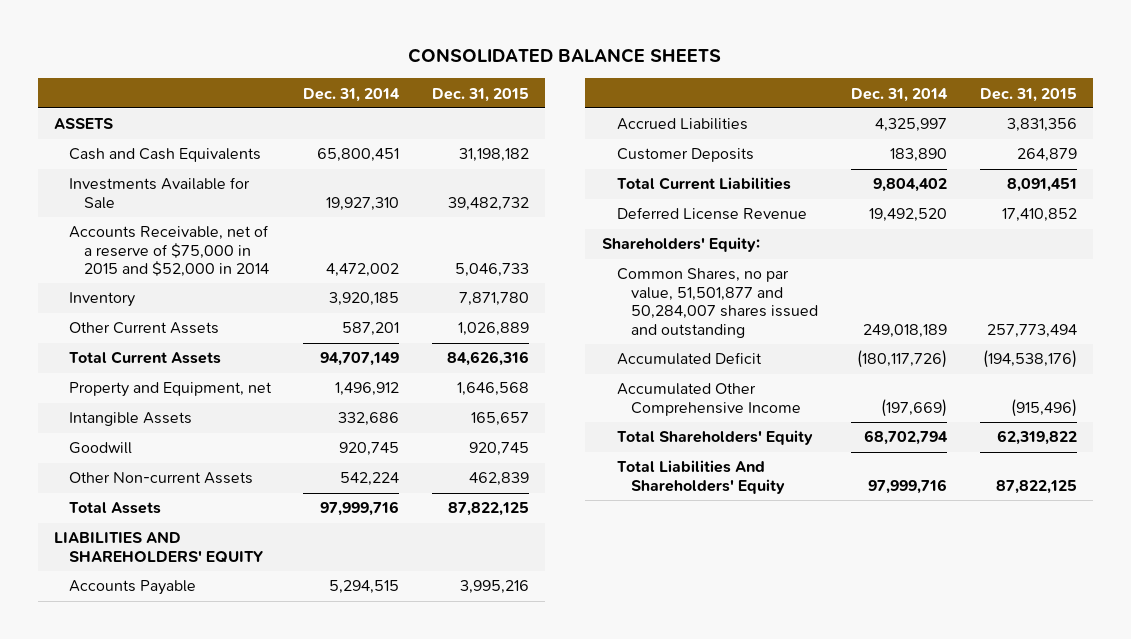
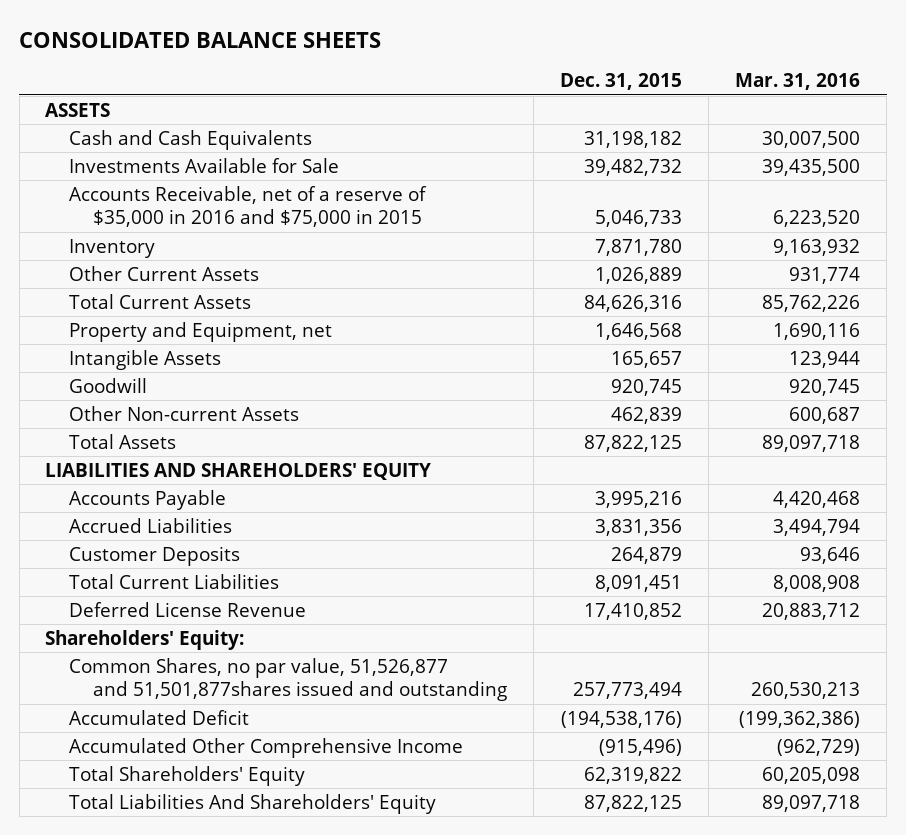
[303,87,401,102] Dec. 31, 2014 -> none
none -> [735,73,861,91] Mar. 31, 2016
[68,225,269,278] Accounts Receivable, net of a reserve of $75,000 in 2015 and $52,000 in 2014 -> [69,185,428,228] Accounts Receivable, net of a reserve of $35,000 in 2016 and $75,000 in 2015
[616,268,819,338] Common Shares, no par value, 51,501,877 and 50,284,007 shares issued and outstanding -> [69,657,508,702] Common Shares, no par value, 51,526,877 and 51,501,877shares issued and outstanding

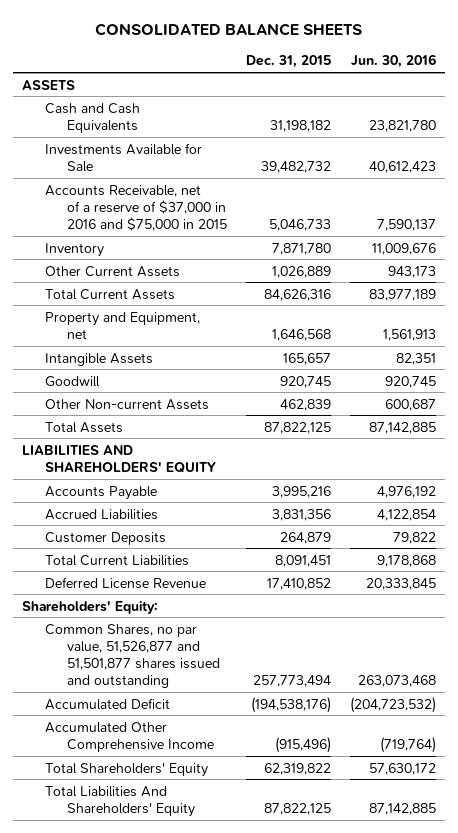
[735,73,861,91] Mar. 31, 2016 -> none
none -> [350,54,436,69] Jun. 30, 2016
[69,185,428,228] Accounts Receivable, net of a reserve of $35,000 in 2016 and $75,000 in 2015 -> [44,184,228,231] Accounts Receivable, net of a reserve of $37,000 in 2016 and $75,000 in 2015
[69,657,508,702] Common Shares, no par value, 51,526,877 and 51,501,877shares issued and outstanding -> [44,623,221,688] Common Shares, no par value, 51,526,877 and 51,501,877 shares issued and outstanding

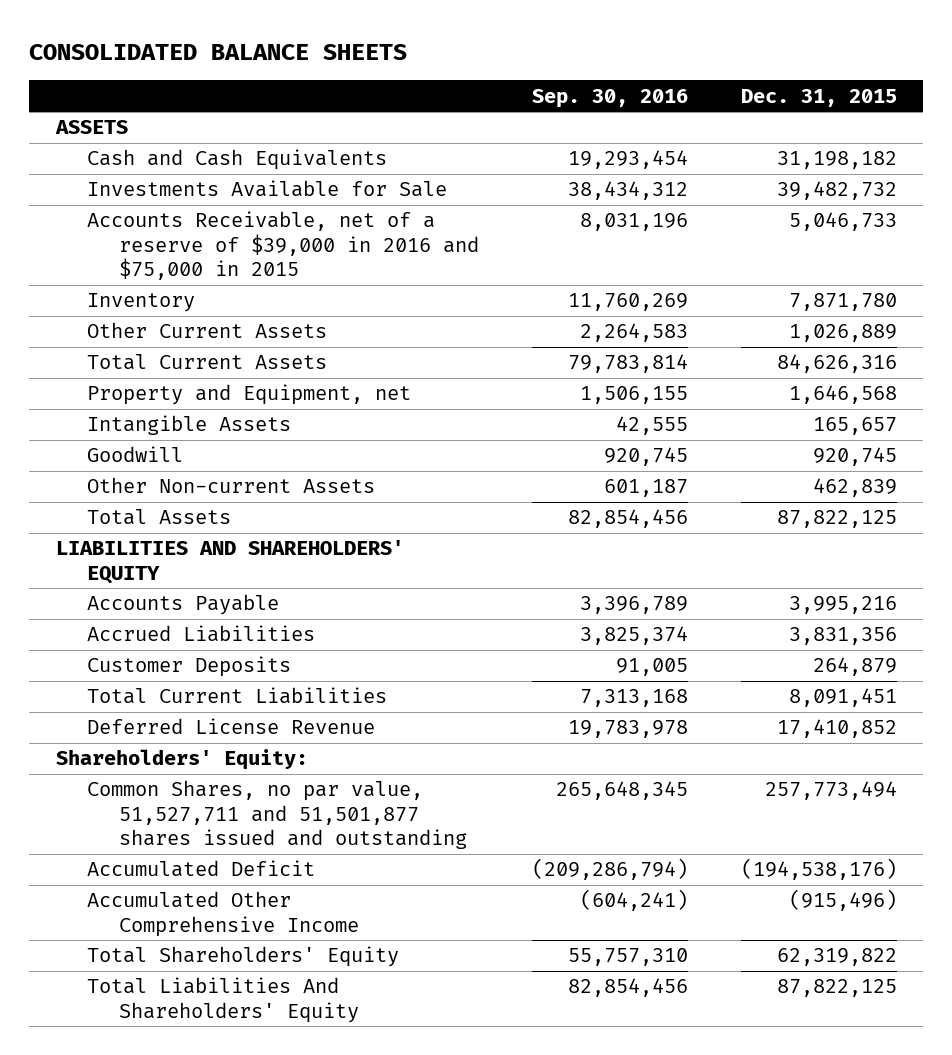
[350,54,436,69] Jun. 30, 2016 -> none
none -> [532,88,689,108] Sep. 30, 2016
[44,184,228,231] Accounts Receivable, net of a reserve of $37,000 in 2016 and $75,000 in 2015 -> [87,211,480,281] Accounts Receivable, net of a reserve of $39,000 in 2016 and $75,000 in 2015
[44,623,221,688] Common Shares, no par value, 51,526,877 and 51,501,877 shares issued and outstanding -> [87,780,468,850] Common Shares, no par value, 51,527,711 and 51,501,877 shares issued and outstanding

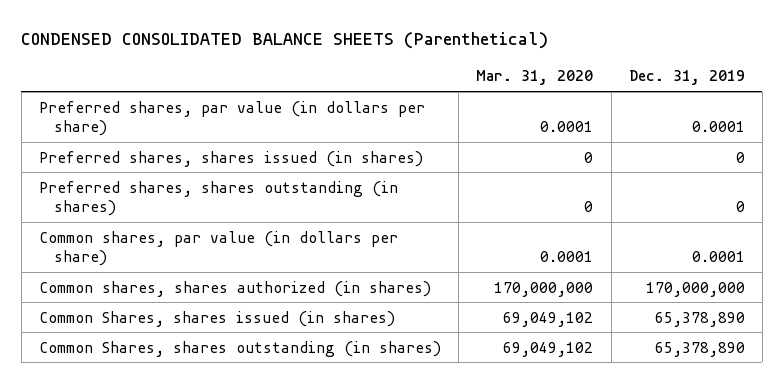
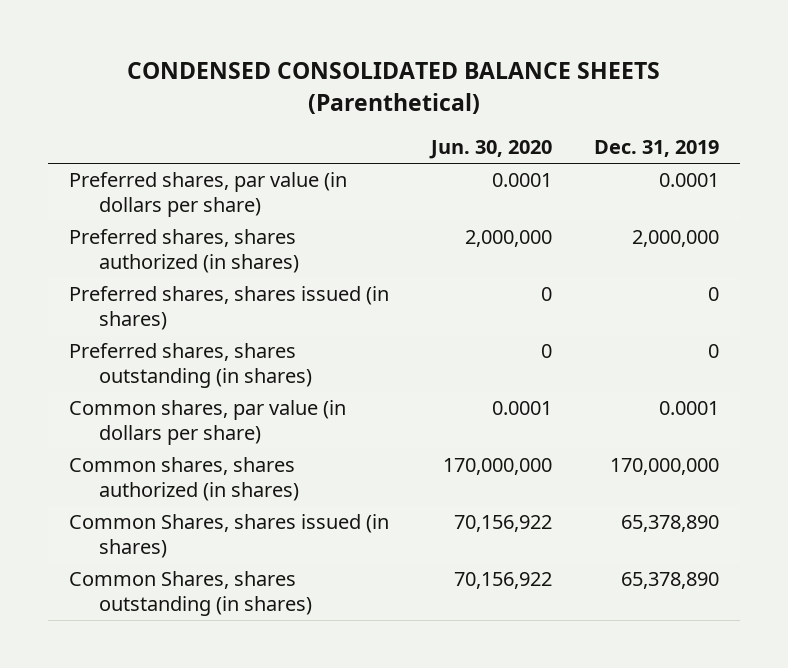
[476,70,594,86] Mar. 31, 2020 -> none
none -> [429,140,553,160] Jun. 30, 2020
none -> [69,229,299,274] Preferred shares, shares authorized (in shares)

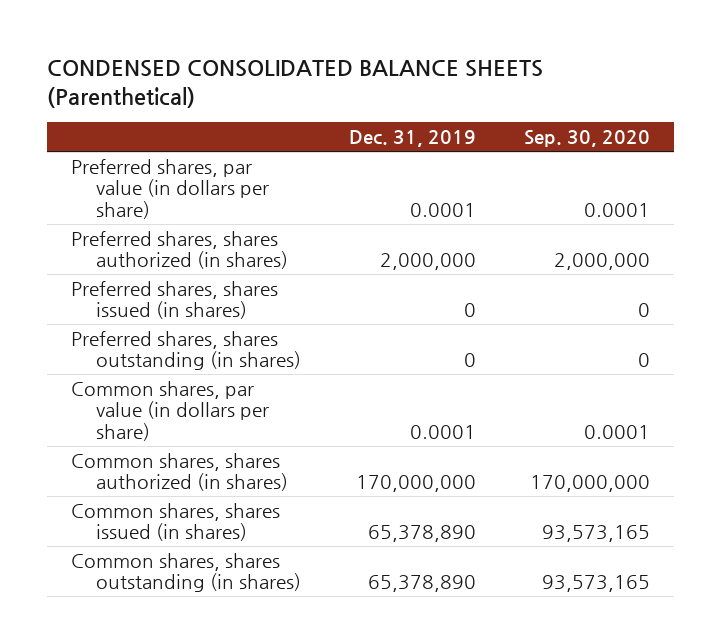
[429,140,553,160] Jun. 30, 2020 -> none
none -> [523,130,650,148] Sep. 30, 2020
[69,514,390,559] Common Shares, shares issued (in shares) -> [70,502,280,542] Common shares, shares issued (in shares)
[69,571,312,617] Common Shares, shares outstanding (in shares) -> [70,552,301,593] Common shares, shares outstanding (in shares)

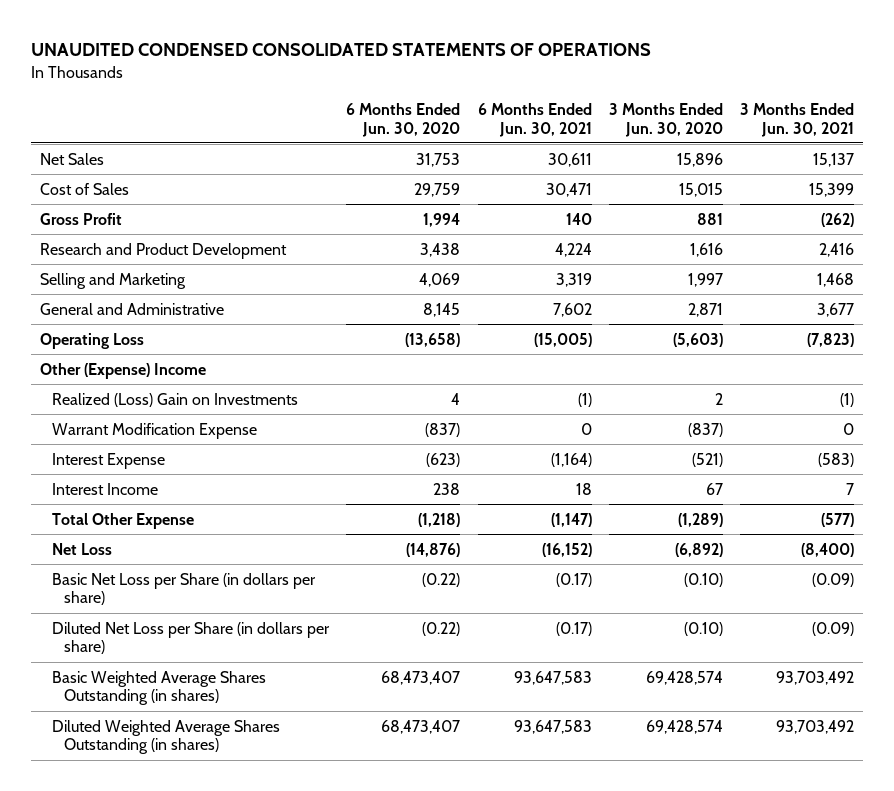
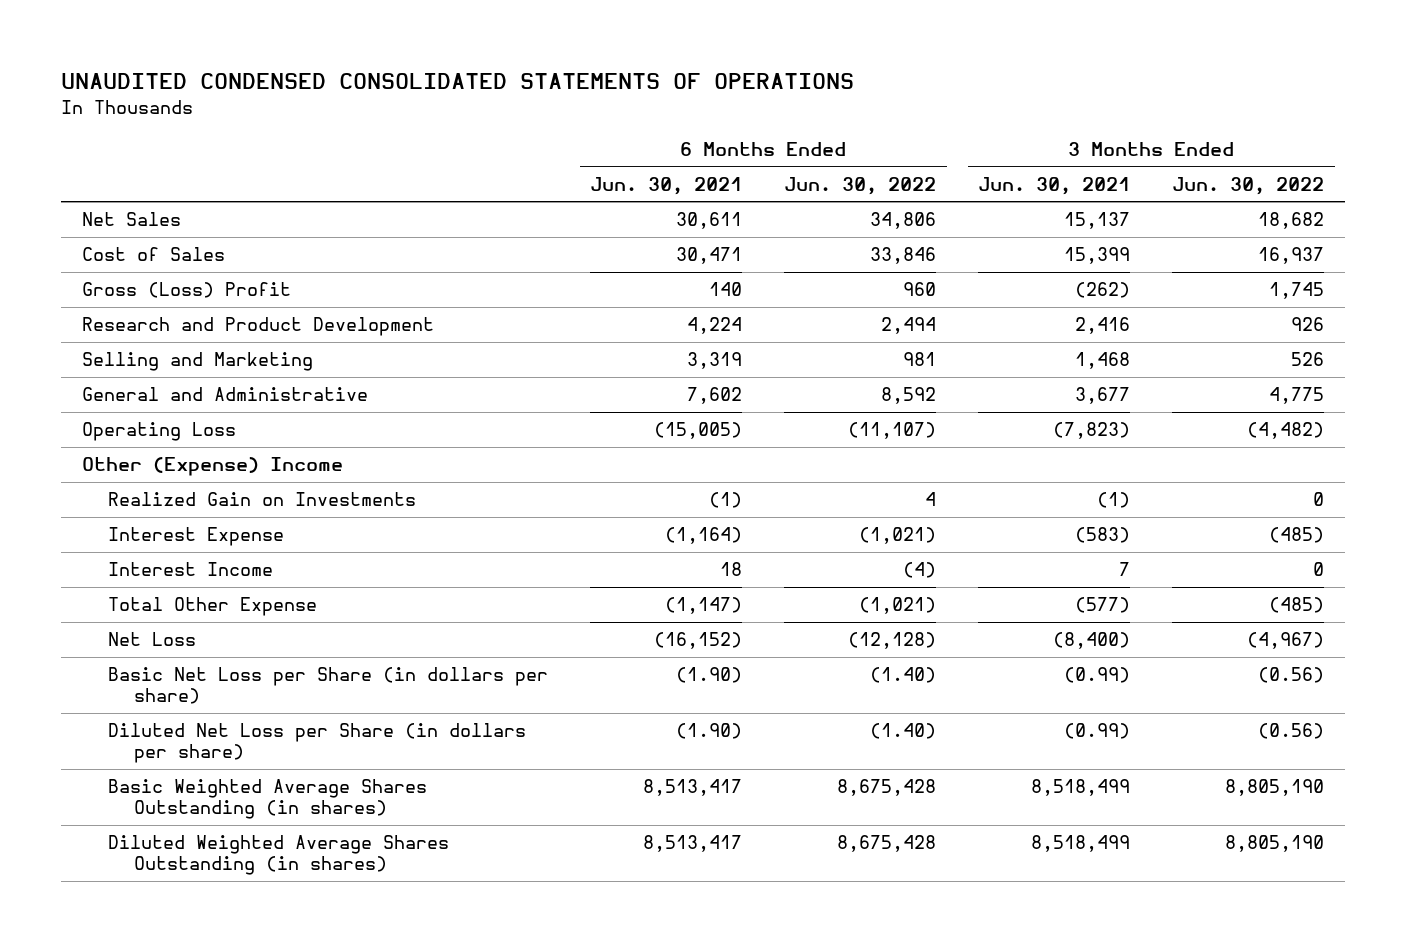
[346,102,461,137] 6 Months Ended Jun. 30, 2020 -> none
[609,102,724,137] 3 Months Ended Jun. 30, 2020 -> none
none -> [784,176,937,195] Jun. 30, 2022
none -> [1172,176,1325,195] Jun. 30, 2022
[40,212,123,225] Gross Profit -> [82,282,292,299] Gross (Loss) Profit
[51,422,257,439] Warrant Modification Expense -> none
[51,392,298,407] Realized (Loss) Gain on Investments -> [108,492,417,507] Realized Gain on Investments
[555,572,592,587] (0.17) -> [676,667,743,684] (1.90)
[812,572,855,587] (0.09) -> [1064,667,1131,684] (0.99)
[555,621,592,636] (0.17) -> [676,723,743,740] (1.90)
[812,621,855,636] (0.09) -> [1064,723,1131,740] (0.99)
[513,670,592,685] 93,647,583 -> [643,779,743,797] 8,513,417
[776,670,855,685] 93,703,492 -> [1031,779,1131,797] 8,518,499
[513,719,592,734] 93,647,583 -> [643,835,743,853] 8,513,417
[776,719,855,734] 93,703,492 -> [1031,835,1131,853] 8,518,499

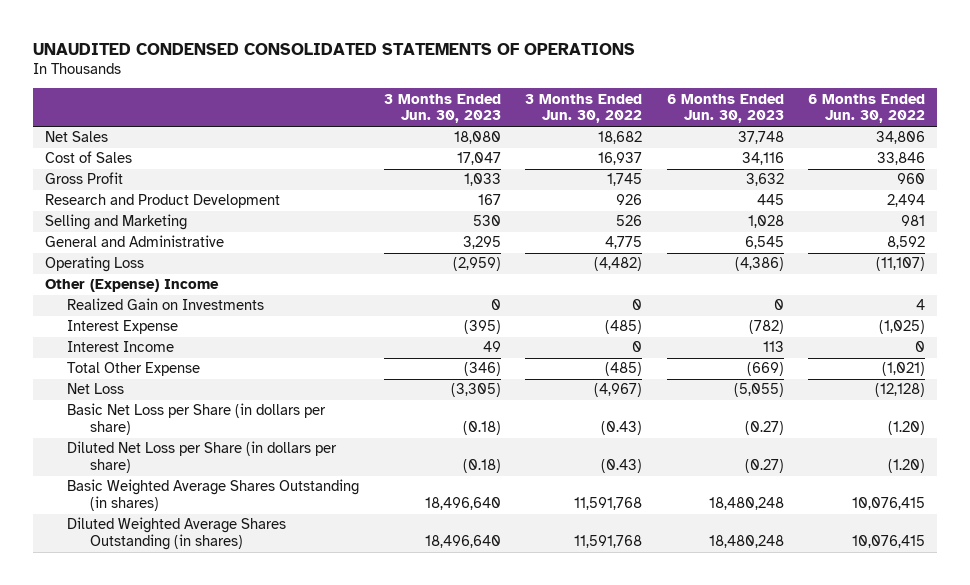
[590,176,743,195] Jun. 30, 2021 -> none
[978,176,1131,195] Jun. 30, 2021 -> none
none -> [383,93,501,124] 3 Months Ended Jun. 30, 2023
none -> [666,93,784,124] 6 Months Ended Jun. 30, 2023
[82,282,292,299] Gross (Loss) Profit -> [44,172,123,185] Gross Profit
[859,527,937,545] (1,021) -> [878,320,925,335] (1,025)
[903,562,937,579] (4) -> [914,341,925,353] 0
[870,667,937,684] (1.40) -> [887,420,925,435] (1.20)
[1258,667,1325,684] (0.56) -> [601,420,643,435] (0.43)
[870,723,937,740] (1.40) -> [887,458,925,473] (1.20)
[1258,723,1325,740] (0.56) -> [601,458,643,473] (0.43)
[837,779,937,797] 8,675,428 -> [851,496,925,510] 10,076,415
[1225,779,1325,797] 8,805,190 -> [574,496,643,510] 11,591,768
[837,835,937,853] 8,675,428 -> [851,534,925,548] 10,076,415
[1225,835,1325,853] 8,805,190 -> [574,534,643,548] 11,591,768

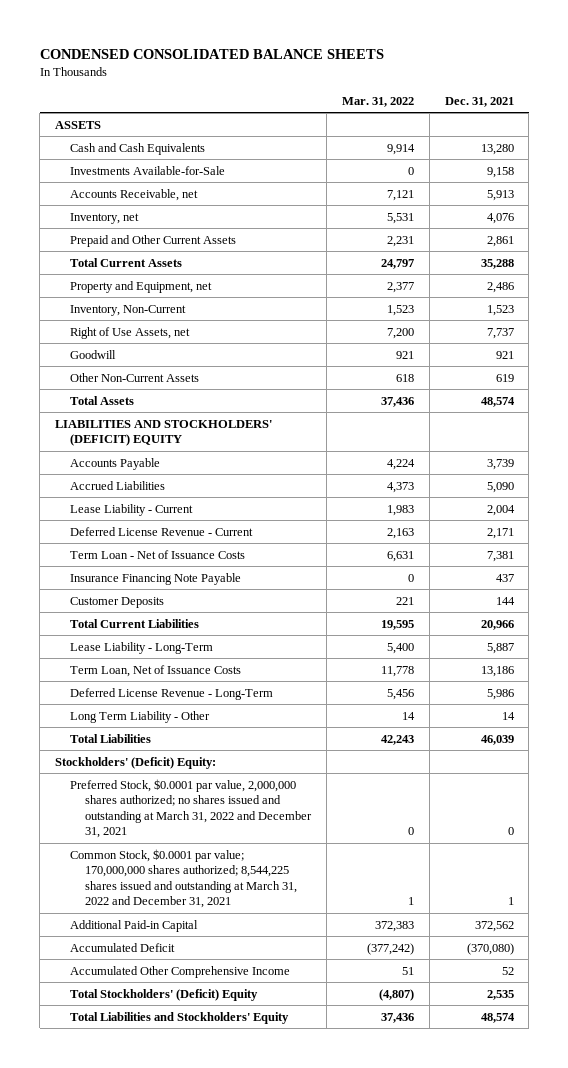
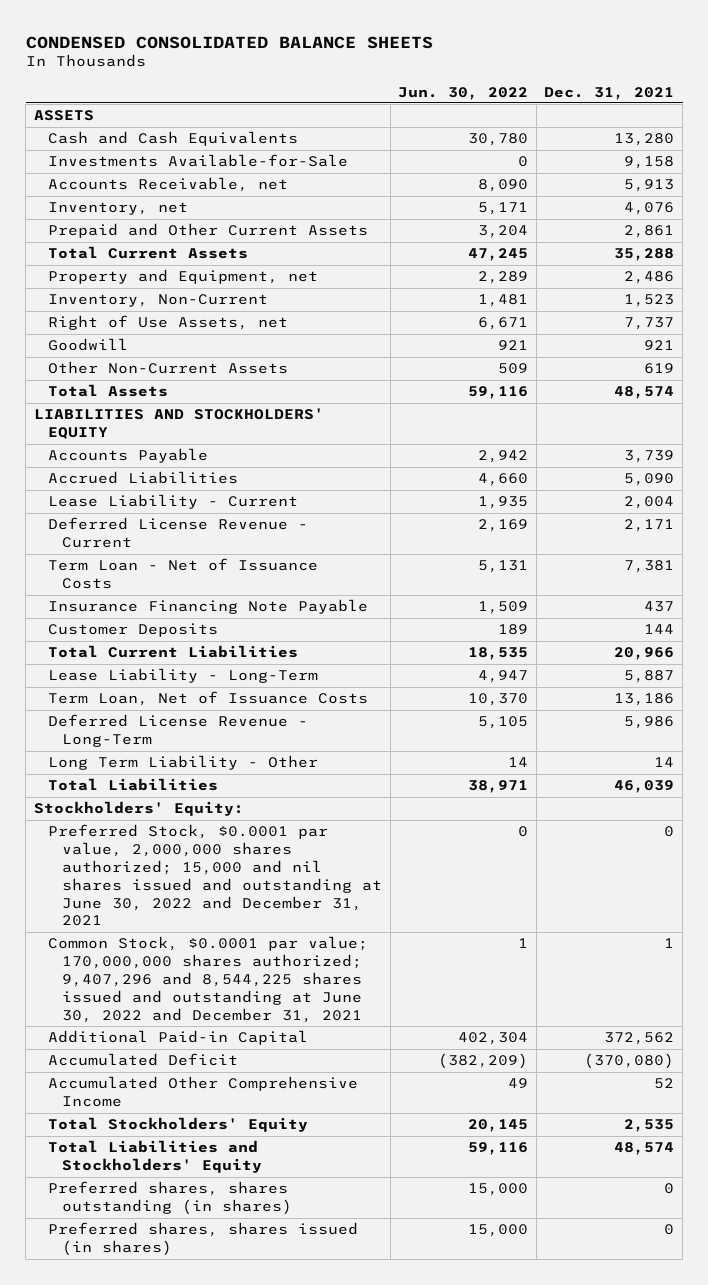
[341,96,414,107] Mar. 31, 2022 -> none
none -> [398,86,529,100] Jun. 30, 2022
[54,419,272,447] LIABILITIES AND STOCKHOLDERS' (DEFICIT) EQUITY -> [33,408,324,440] LIABILITIES AND STOCKHOLDERS' EQUITY
[54,756,216,769] Stockholders' (Deficit) Equity: -> [33,801,244,817] Stockholders' Equity:
[69,778,312,839] Preferred Stock, $0.0001 par value, 2,000,000 shares authorized; no shares issued and outstanding at March 31, 2022 and December 31, 2021 -> [47,824,382,927] Preferred Stock, $0.0001 par value, 2,000,000 shares authorized; 15,000 and nil shares issued and outstanding at June 30, 2022 and December 31, 2021
[69,848,297,909] Common Stock, $0.0001 par value; 170,000,000 shares authorized; 8,544,225 shares issued and outstanding at March 31, 2022 and December 31, 2021 -> [47,936,368,1023] Common Stock, $0.0001 par value; 170,000,000 shares authorized; 9,407,296 and 8,544,225 shares issued and outstanding at June 30, 2022 and December 31, 2021
[69,988,258,1001] Total Stockholders' (Deficit) Equity -> [47,1117,308,1133] Total Stockholders' Equity
none -> [47,1181,292,1216] Preferred shares, shares outstanding (in shares)
none -> [47,1222,358,1257] Preferred shares, shares issued (in shares)

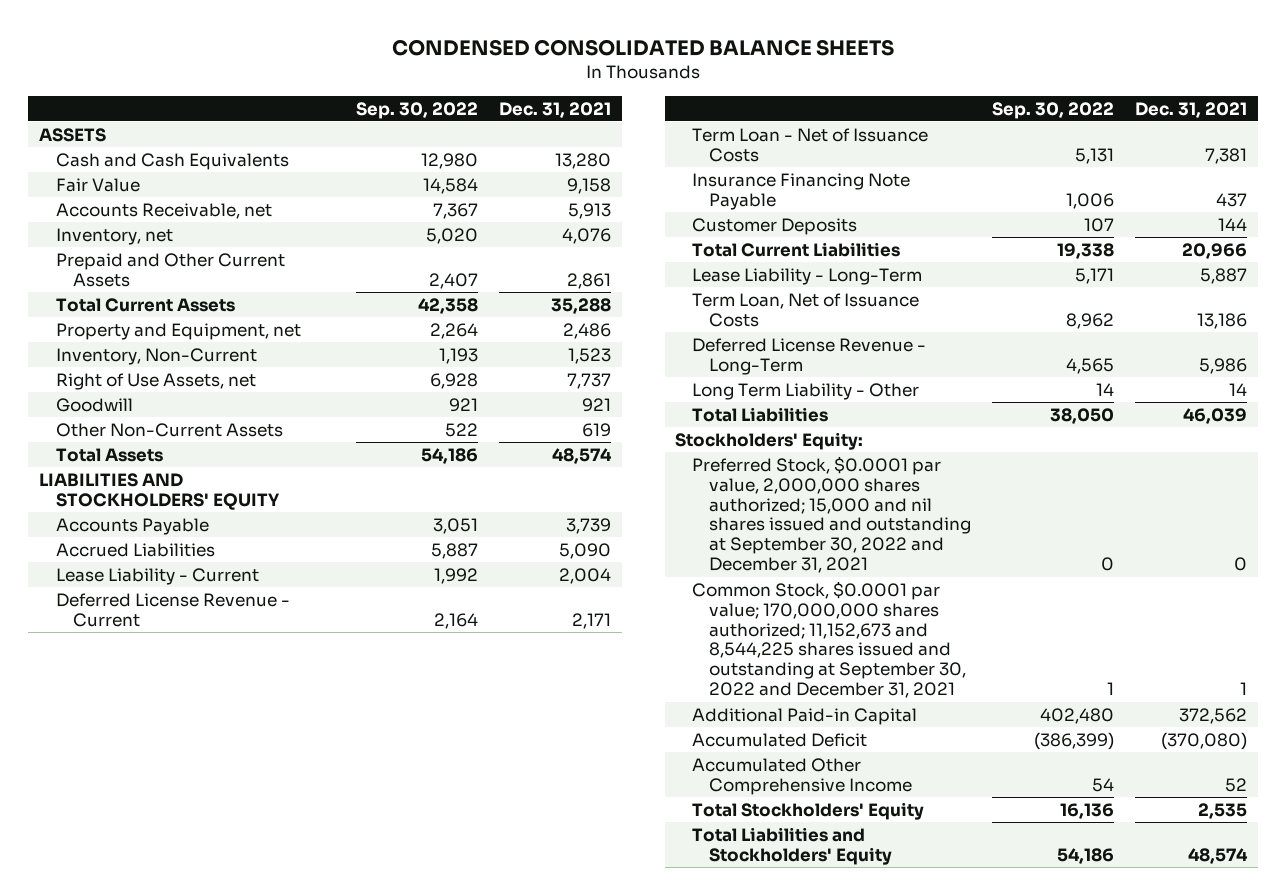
[398,86,529,100] Jun. 30, 2022 -> none
none -> [355,101,478,119] Sep. 30, 2022
[47,154,348,168] Investments Available-for-Sale -> [55,177,140,192] Fair Value
[47,824,382,927] Preferred Stock, $0.0001 par value, 2,000,000 shares authorized; 15,000 and nil shares issued and outstanding at June 30, 2022 and December 31, 2021 -> [691,455,971,574] Preferred Stock, $0.0001 par value, 2,000,000 shares authorized; 15,000 and nil shares issued and outstanding at September 30, 2022 and December 31, 2021
[47,936,368,1023] Common Stock, $0.0001 par value; 170,000,000 shares authorized; 9,407,296 and 8,544,225 shares issued and outstanding at June 30, 2022 and December 31, 2021 -> [691,580,966,699] Common Stock, $0.0001 par value; 170,000,000 shares authorized; 11,152,673 and 8,544,225 shares issued and outstanding at September 30, 2022 and December 31, 2021
[47,1181,292,1216] Preferred shares, shares outstanding (in shares) -> none
[47,1222,358,1257] Preferred shares, shares issued (in shares) -> none

